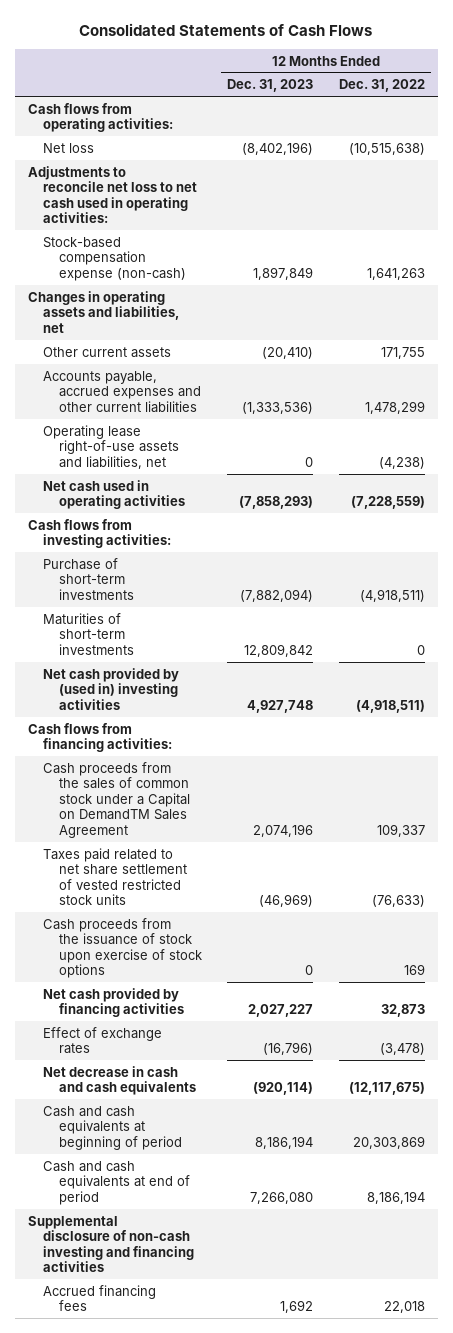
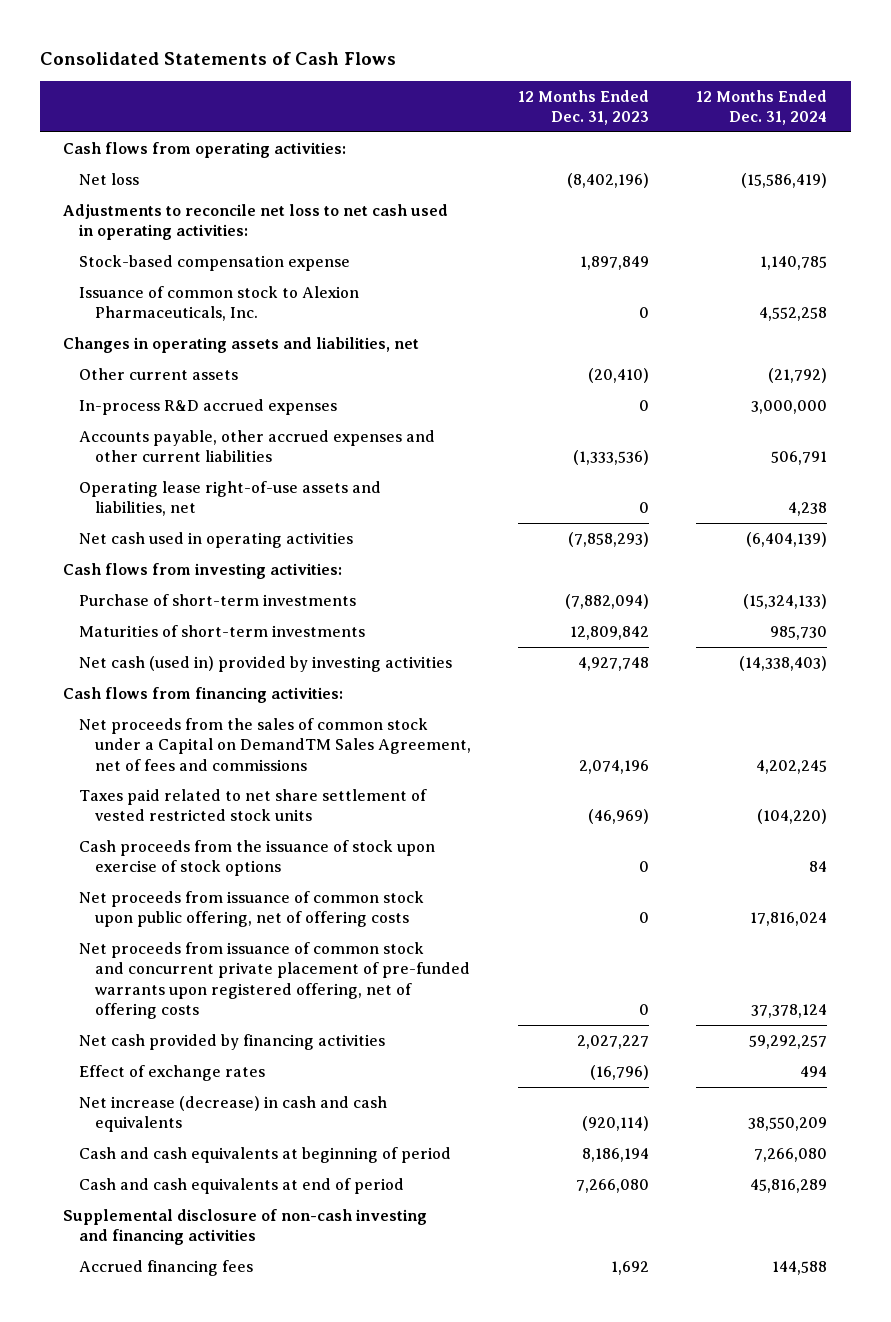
[338,79,425,93] Dec. 31, 2022 -> none
none -> [696,89,828,126] 12 Months Ended Dec. 31, 2024
[43,236,186,281] Stock-based compensation expense (non-cash) -> [79,254,351,271] Stock-based compensation expense
none -> [79,285,360,322] Issuance of common stock to Alexion Pharmaceuticals, Inc.
none -> [79,398,338,415] In-process R&D accrued expenses
[43,370,201,413] Accounts payable, accrued expenses and other current liabilities -> [79,429,436,463] Accounts payable, other accrued expenses and other current liabilities
[43,667,180,710] Net cash provided by (used in) investing activities -> [79,655,453,672] Net cash (used in) provided by investing activities
[43,761,190,839] Cash proceeds from the sales of common stock under a Capital on DemandTM Sales Agreement -> [79,717,472,771] Net proceeds from the sales of common stock under a Capital on DemandTM Sales Agreement, net of fees and commissions
none -> [79,890,425,928] Net proceeds from issuance of common stock upon public offering, net of offering costs
none -> [79,941,471,1019] Net proceeds from issuance of common stock and concurrent private placement of pre-funded warrants upon registered offering, net of offering costs
[43,1065,196,1096] Net decrease in cash and cash equivalents -> [79,1095,388,1133] Net increase (decrease) in cash and cash equivalents

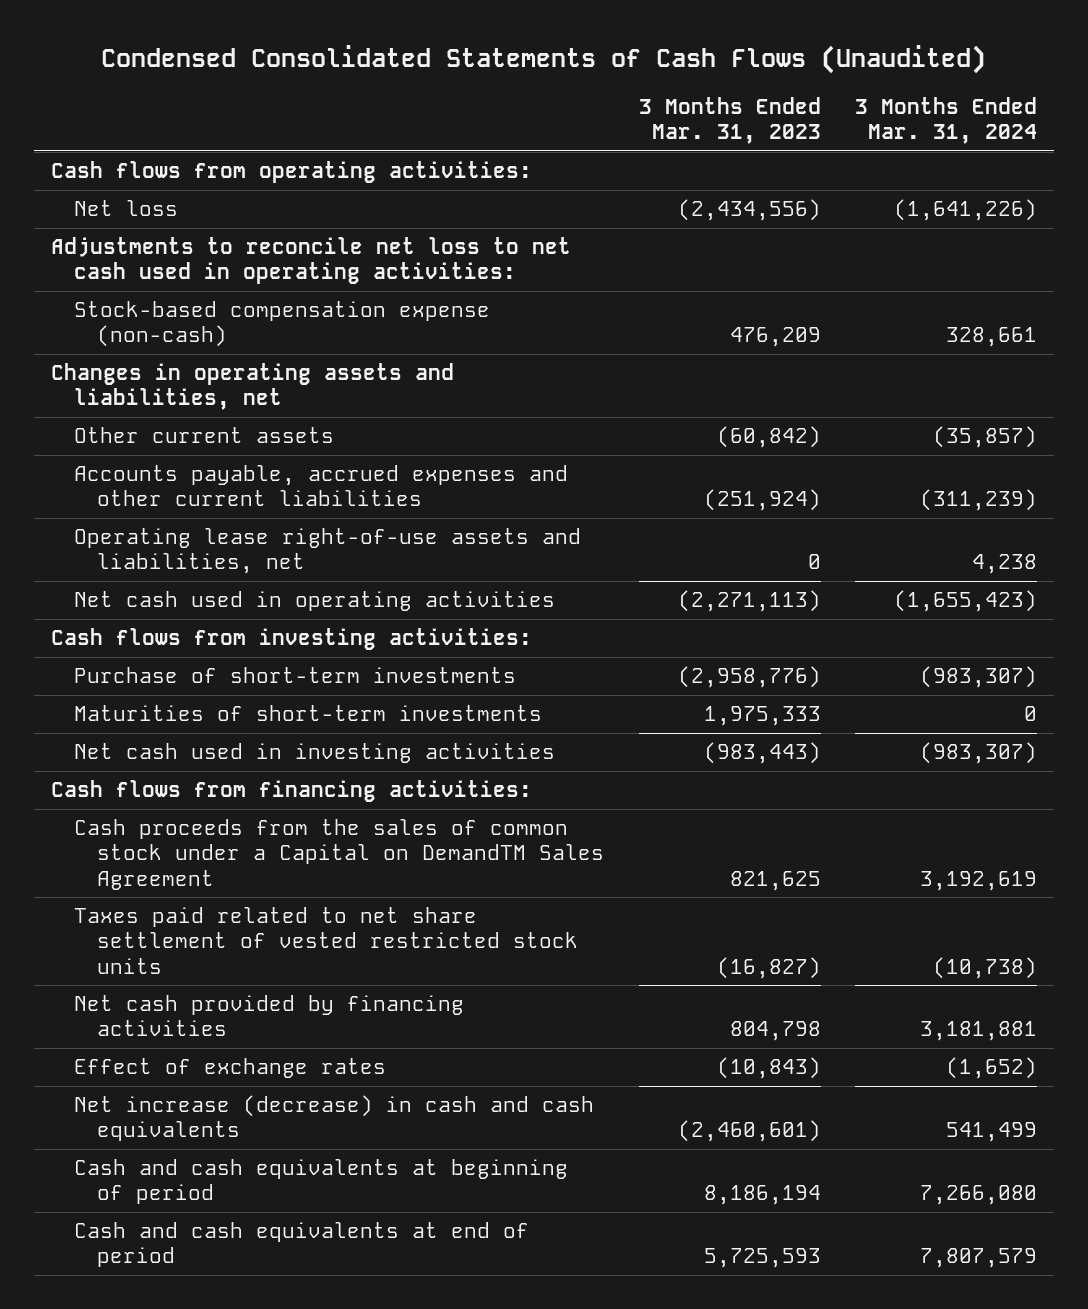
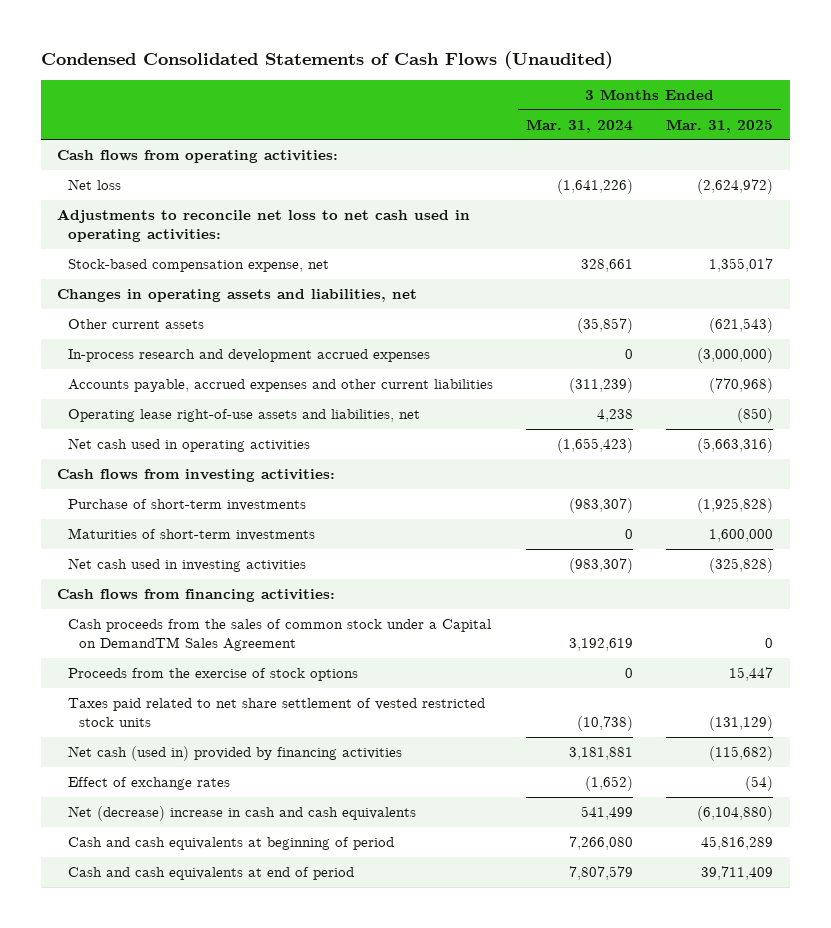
[638,97,821,145] 3 Months Ended Mar. 31, 2023 -> none
none -> [666,118,774,133] Mar. 31, 2025
[74,301,491,348] Stock-based compensation expense (non-cash) -> [68,259,330,273] Stock-based compensation expense, net
none -> [68,349,431,363] In-process research and development accrued expenses
none -> [68,668,359,682] Proceeds from the exercise of stock options
[74,995,465,1037] Net cash provided by financing activities -> [68,746,403,762] Net cash (used in) provided by financing activities
[74,1095,595,1142] Net increase (decrease) in cash and cash equivalents -> [68,806,417,822] Net (decrease) increase in cash and cash equivalents

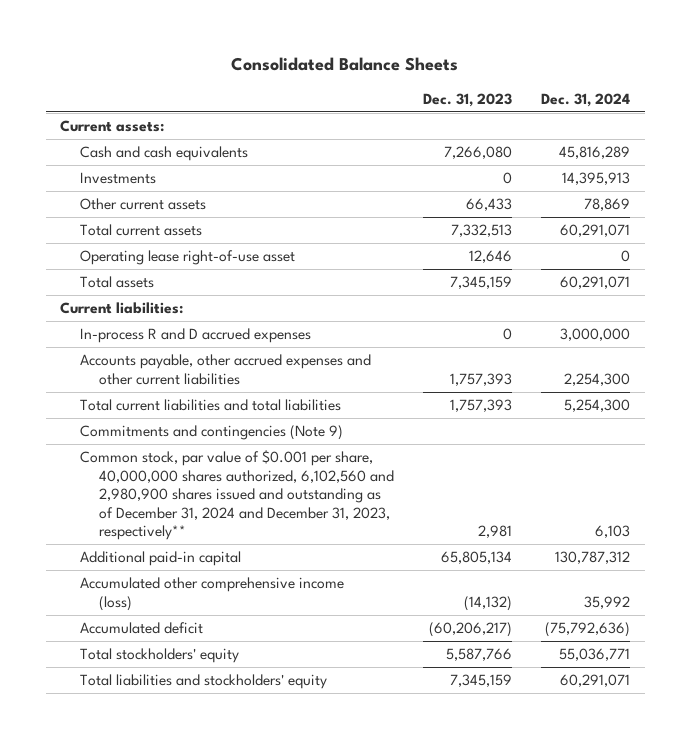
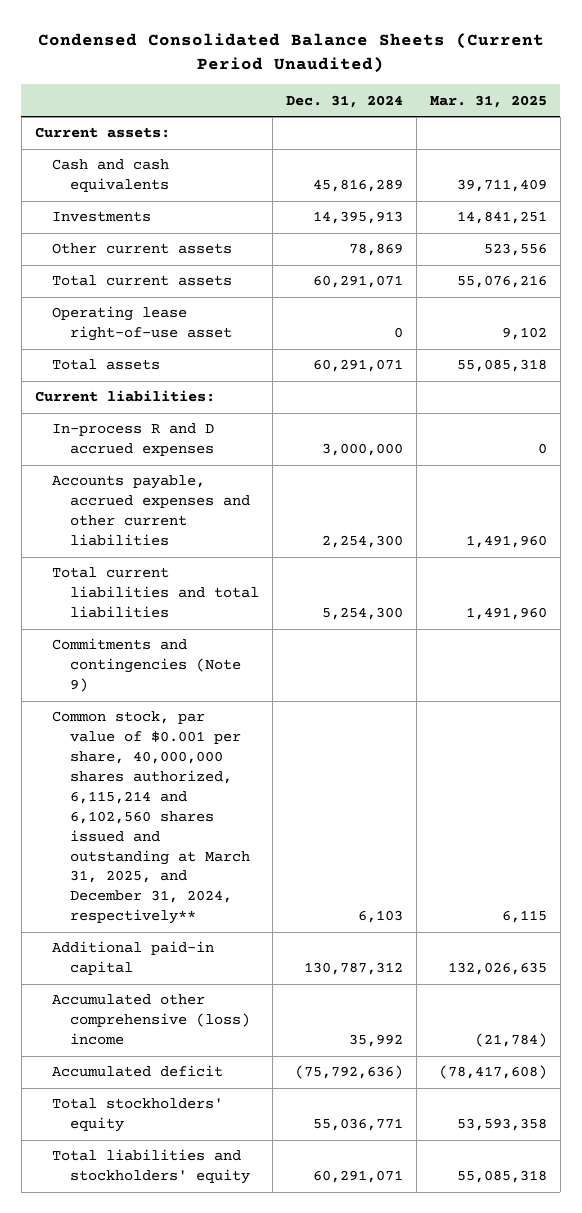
[231,56,459,71] Consolidated Balance Sheets -> [37,32,544,73] Condensed Consolidated Balance Sheets (Current Period Unaudited)
[423,92,513,107] Dec. 31, 2023 -> none
none -> [430,94,548,108] Mar. 31, 2025
[79,354,371,385] Accounts payable, other accrued expenses and other current liabilities -> [52,475,251,547] Accounts payable, accrued expenses and other current liabilities
[79,450,395,541] Common stock, par value of $0.001 per share, 40,000,000 shares authorized, 6,102,560 and 2,980,900 shares issued and outstanding as of December 31, 2024 and December 31, 2023, respectively** -> [52,711,251,925] Common stock, par value of $0.001 per share, 40,000,000 shares authorized, 6,115,214 and 6,102,560 shares issued and outstanding at March 31, 2025, and December 31, 2024, respectively**
[79,577,344,611] Accumulated other comprehensive income (loss) -> [52,994,251,1046] Accumulated other comprehensive (loss) income

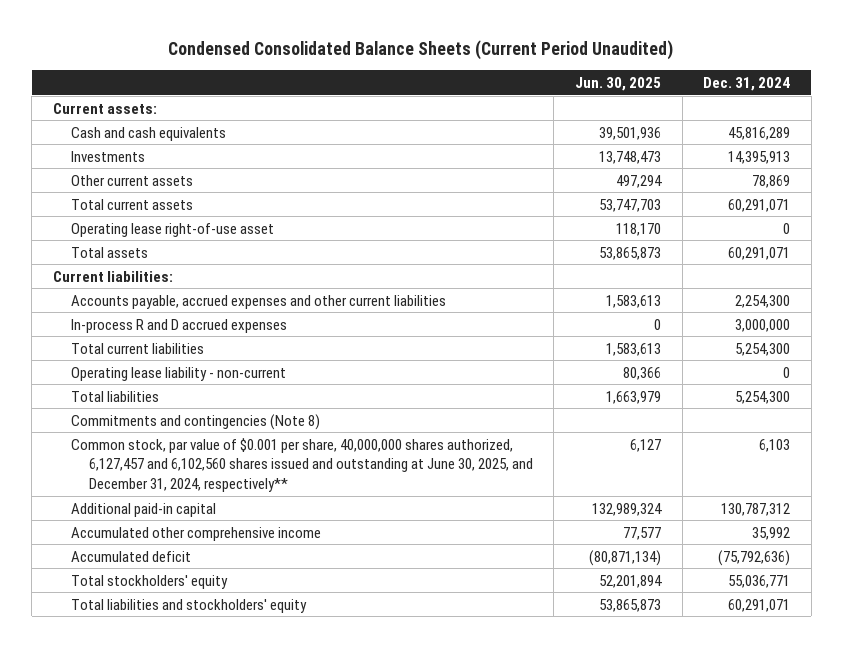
[430,94,548,108] Mar. 31, 2025 -> none
none -> [575,76,662,91] Jun. 30, 2025
[52,423,215,457] In-process R and D accrued expenses -> [70,318,287,333] In-process R and D accrued expenses
none -> [70,342,204,354] Total current liabilities
none -> [70,366,286,381] Operating lease liability - non-current
[52,567,260,619] Total current liabilities and total liabilities -> [70,390,159,402] Total liabilities
[52,638,242,693] Commitments and contingencies (Note 9) -> [70,413,320,430] Commitments and contingencies (Note 8)
[52,711,251,925] Common stock, par value of $0.001 per share, 40,000,000 shares authorized, 6,115,214 and 6,102,560 shares issued and outstanding at March 31, 2025, and December 31, 2024, respectively** -> [70,437,533,492] Common stock, par value of $0.001 per share, 40,000,000 shares authorized, 6,127,457 and 6,102,560 shares issued and outstanding at June 30, 2025, and December 31, 2024, respectively**
[52,994,251,1046] Accumulated other comprehensive (loss) income -> [70,526,321,541] Accumulated other comprehensive income

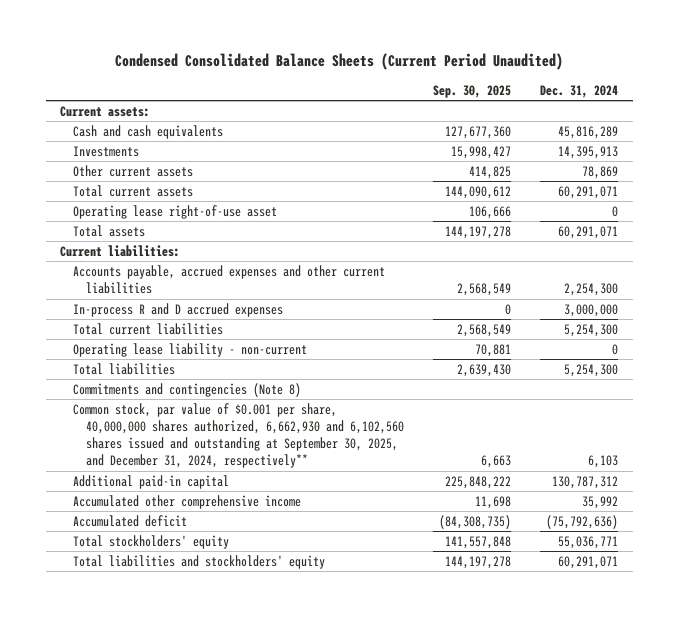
[575,76,662,91] Jun. 30, 2025 -> none
none -> [432,84,511,98] Sep. 30, 2025
[70,437,533,492] Common stock, par value of $0.001 per share, 40,000,000 shares authorized, 6,127,457 and 6,102,560 shares issued and outstanding at June 30, 2025, and December 31, 2024, respectively** -> [72,402,404,469] Common stock, par value of $0.001 per share, 40,000,000 shares authorized, 6,662,930 and 6,102,560 shares issued and outstanding at September 30, 2025, and December 31, 2024, respectively**

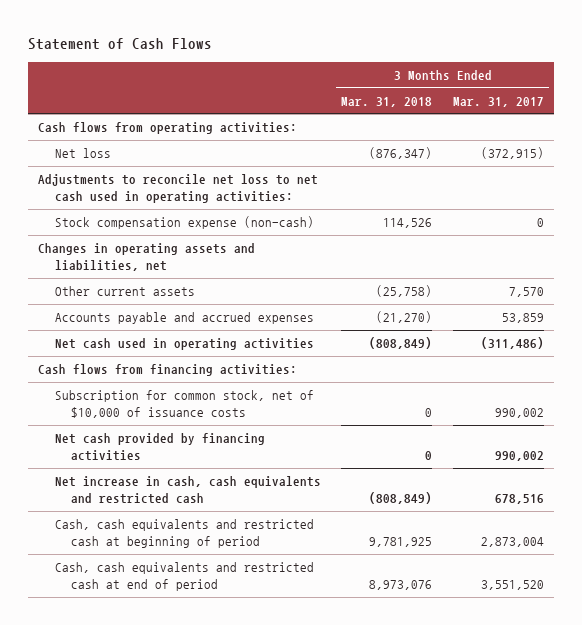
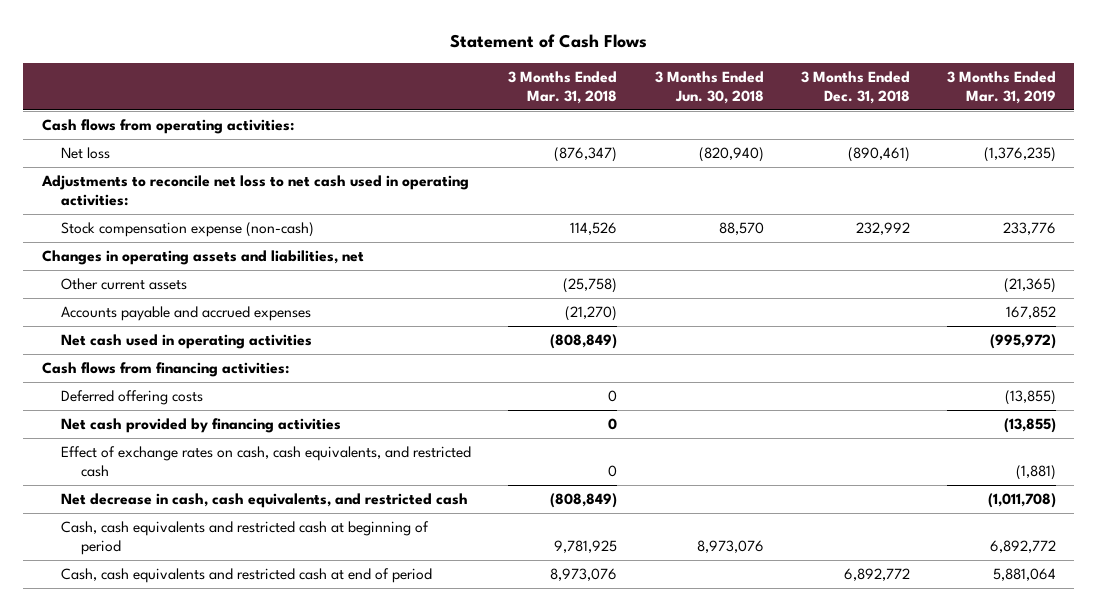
[453,96,545,107] Mar. 31, 2017 -> none
none -> [654,71,764,105] 3 Months Ended Jun. 30, 2018
none -> [800,71,910,105] 3 Months Ended Dec. 31, 2018
none -> [946,71,1056,105] 3 Months Ended Mar. 31, 2019
[54,390,314,419] Subscription for common stock, net of $10,000 of issuance costs -> none
none -> [61,389,204,405] Deferred offering costs
none -> [61,445,472,478] Effect of exchange rates on cash, cash equivalents, and restricted cash
[54,476,321,505] Net increase in cash, cash equivalents and restricted cash -> [61,492,469,508] Net decrease in cash, cash equivalents, and restricted cash

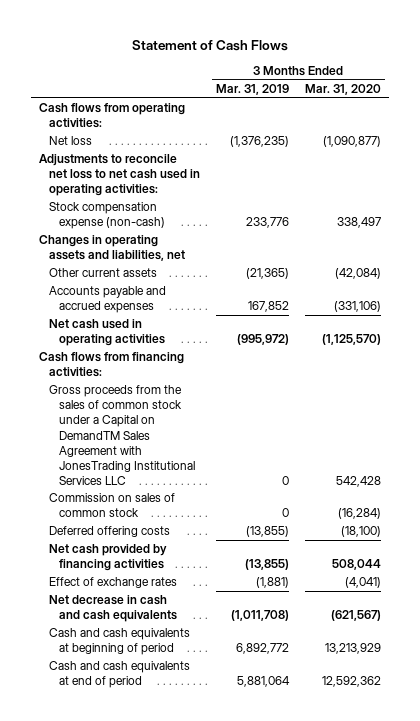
[508,71,618,105] 3 Months Ended Mar. 31, 2018 -> none
[654,71,764,105] 3 Months Ended Jun. 30, 2018 -> none
[800,71,910,105] 3 Months Ended Dec. 31, 2018 -> none
none -> [304,84,381,96] Mar. 31, 2020
none -> [48,385,195,485] Gross proceeds from the sales of common stock under a Capital on DemandTM Sales Agreement with JonesTrading Institutional Services LLC
none -> [48,493,175,518] Commission on sales of common stock
[61,445,472,478] Effect of exchange rates on cash, cash equivalents, and restricted cash -> [48,577,177,589] Effect of exchange rates
[61,492,469,508] Net decrease in cash, cash equivalents, and restricted cash -> [48,595,177,623] Net decrease in cash and cash equivalents
[61,520,430,556] Cash, cash equivalents and restricted cash at beginning of period -> [48,628,190,656] Cash and cash equivalents at beginning of period
[61,567,433,583] Cash, cash equivalents and restricted cash at end of period -> [48,661,190,689] Cash and cash equivalents at end of period

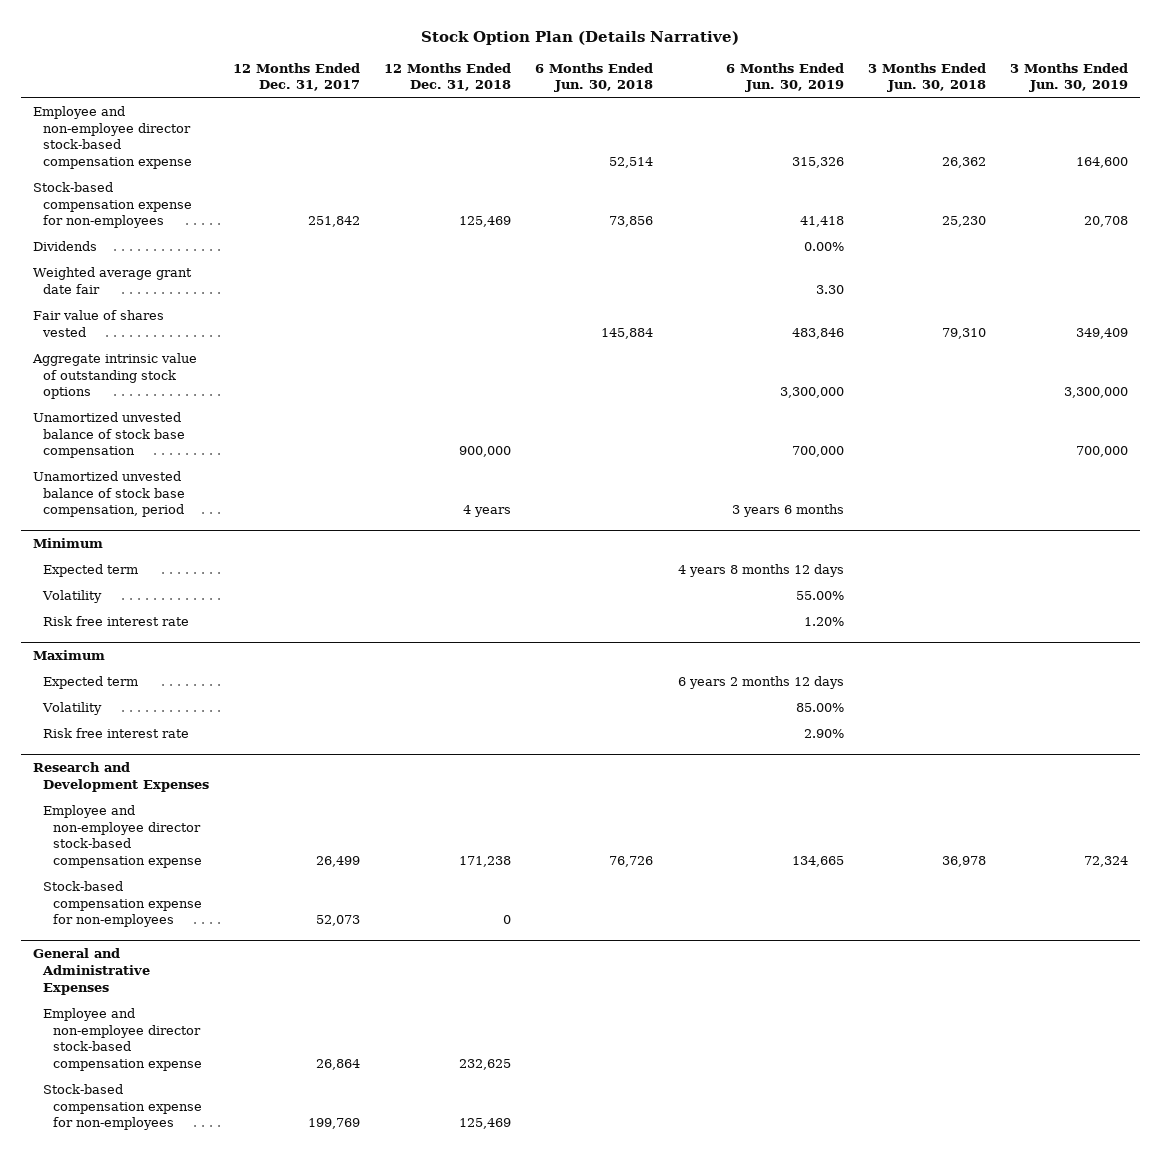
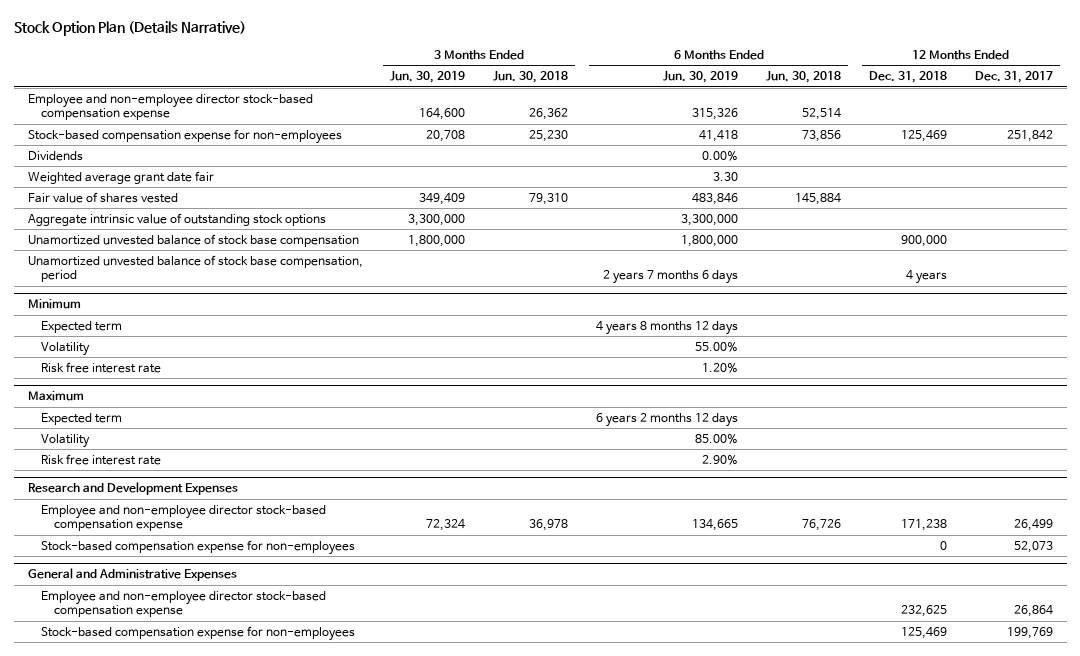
[791,446,844,458] 700,000 -> [681,234,739,247] 1,800,000
[1075,446,1128,458] 700,000 -> [408,234,466,247] 1,800,000
[731,504,844,518] 3 years 6 months -> [603,270,739,285] 2 years 7 months 6 days

